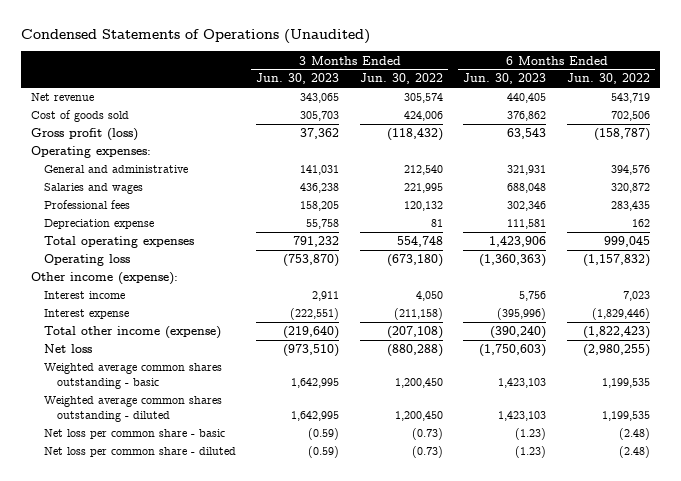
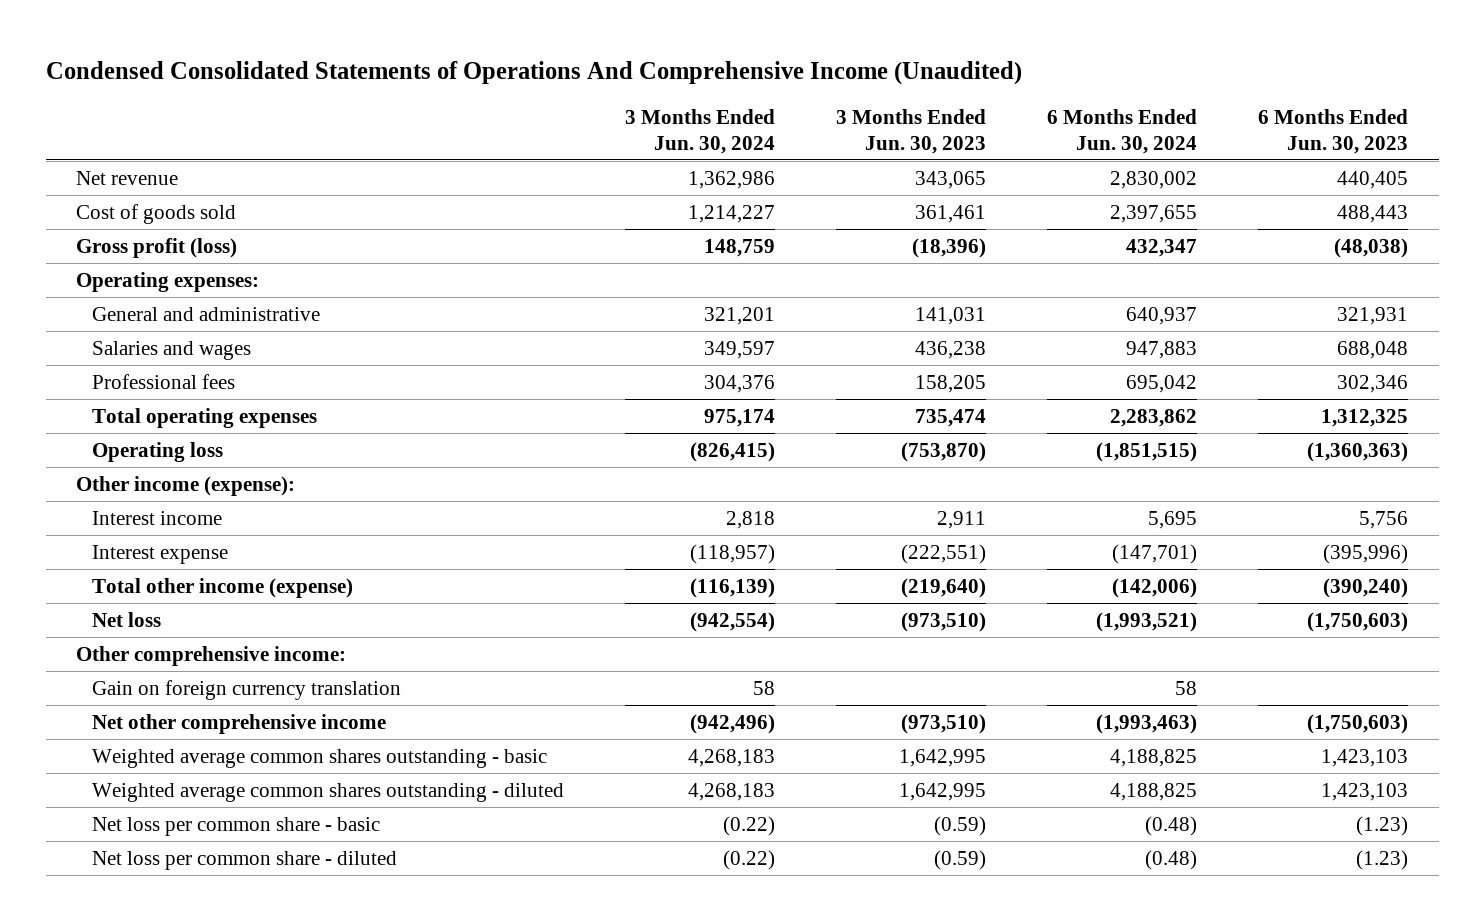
[20,29,370,45] Condensed Statements of Operations (Unaudited) -> [45,60,1022,85] Condensed Consolidated Statements of Operations And Comprehensive Income (Unaudited)
[359,73,443,85] Jun. 30, 2022 -> none
[566,73,650,85] Jun. 30, 2022 -> none
none -> [625,108,776,154] 3 Months Ended Jun. 30, 2024
none -> [1047,108,1198,154] 6 Months Ended Jun. 30, 2024
[300,111,340,122] 305,703 -> [915,204,987,223] 361,461
[507,111,547,122] 376,862 -> [1337,204,1409,223] 488,443
[300,128,340,140] 37,362 -> [912,237,987,258] (18,396)
[507,128,547,140] 63,543 -> [1334,237,1409,258] (48,038)
[43,219,154,230] Depreciation expense -> none
[293,236,340,248] 791,232 -> [915,408,987,427] 735,474
[489,236,547,248] 1,423,906 -> [1321,408,1409,427] 1,312,325
none -> [76,645,347,666] Other comprehensive income:
none -> [91,679,401,700] Gain on foreign currency translation
none -> [91,713,386,734] Net other comprehensive income

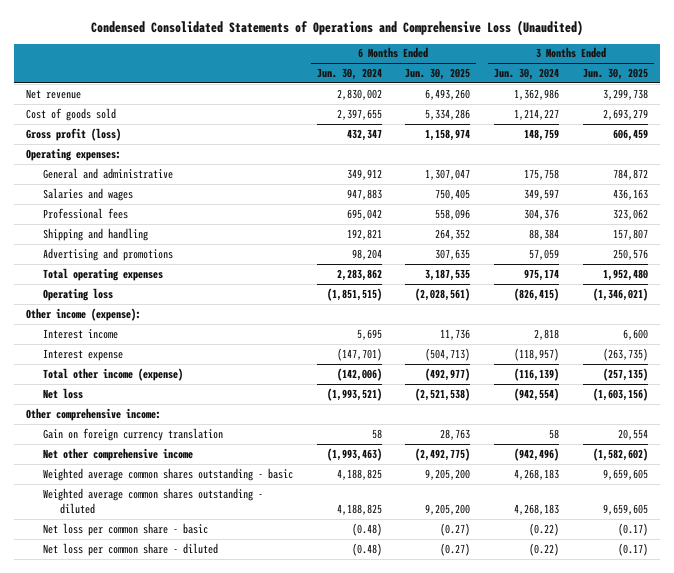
[45,60,1022,85] Condensed Consolidated Statements of Operations And Comprehensive Income (Unaudited) -> [90,19,583,36] Condensed Consolidated Statements of Operations and Comprehensive Loss (Unaudited)
[836,108,987,154] 3 Months Ended Jun. 30, 2023 -> none
[1258,108,1409,154] 6 Months Ended Jun. 30, 2023 -> none
none -> [405,68,471,81] Jun. 30, 2025
none -> [583,68,649,81] Jun. 30, 2025
[704,306,776,325] 321,201 -> [524,168,560,180] 175,758
[1126,306,1198,325] 640,937 -> [346,168,382,180] 349,912
none -> [42,227,148,241] Shipping and handling
none -> [42,247,173,261] Advertising and promotions

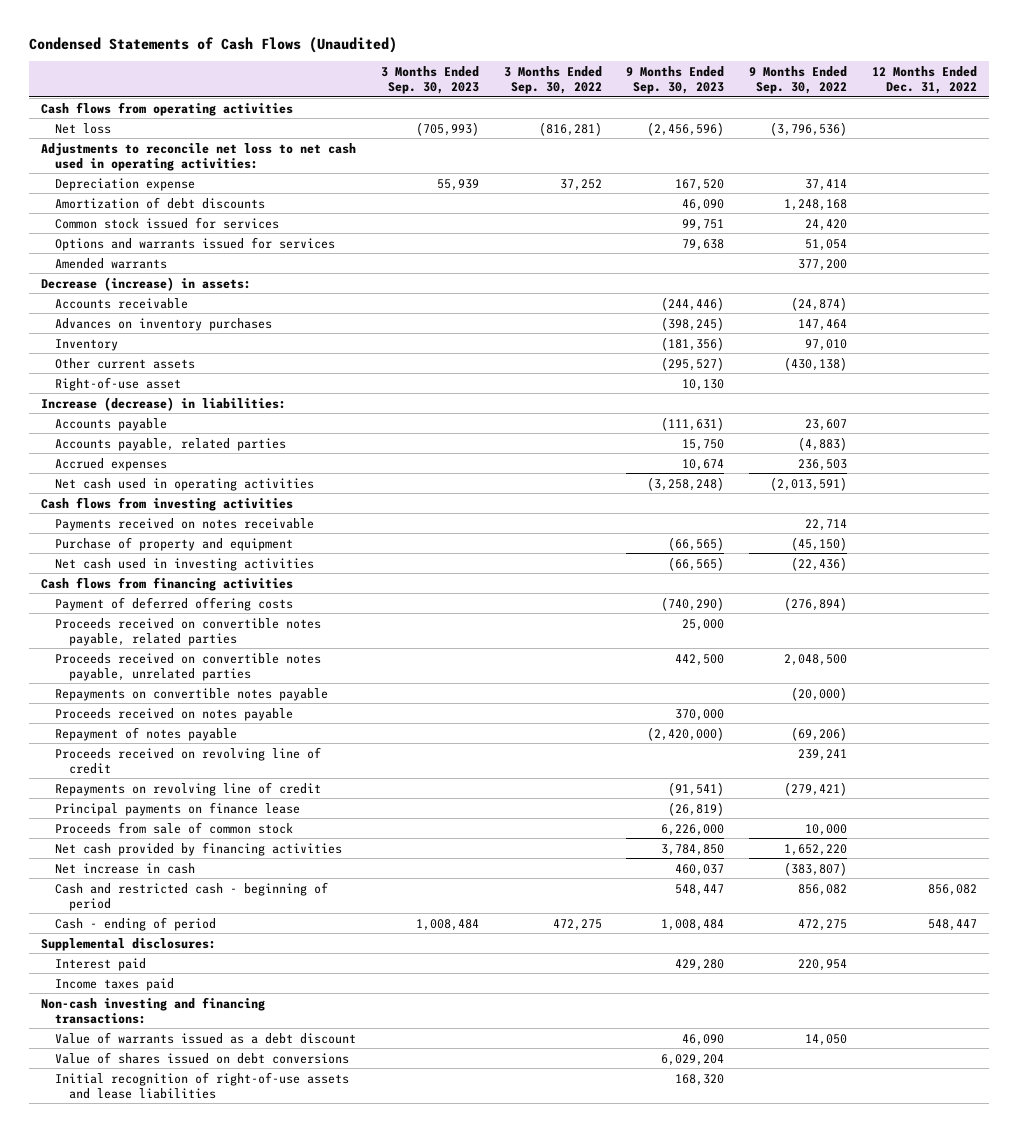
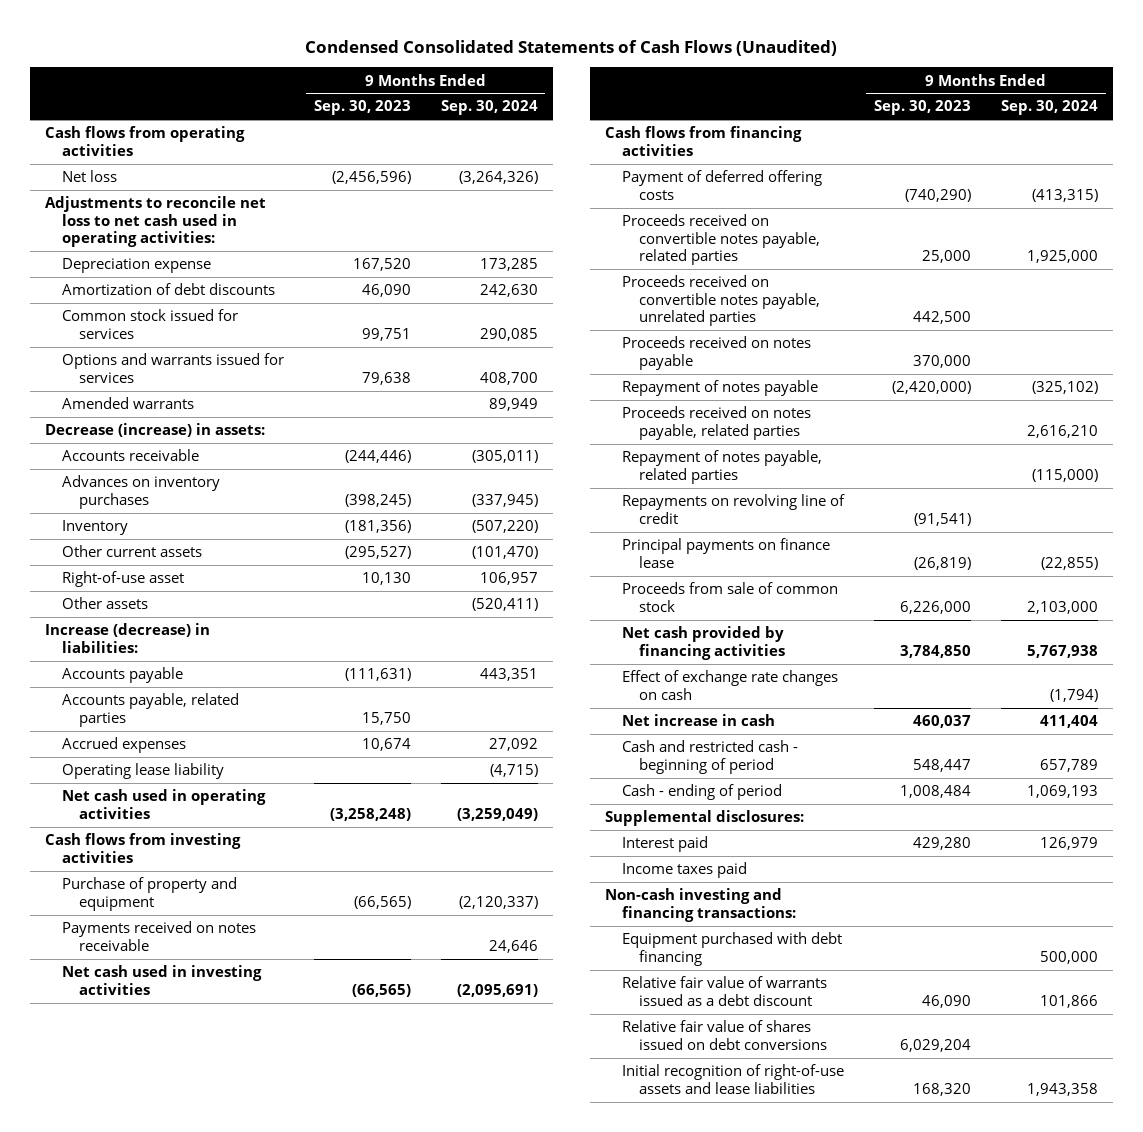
[29,36,398,53] Condensed Statements of Cash Flows (Unaudited) -> [305,39,838,56] Condensed Consolidated Statements of Cash Flows (Unaudited)
[381,65,480,94] 3 Months Ended Sep. 30, 2023 -> none
[503,65,602,94] 3 Months Ended Sep. 30, 2022 -> none
[748,65,847,94] 9 Months Ended Sep. 30, 2022 -> none
[871,65,977,94] 12 Months Ended Dec. 31, 2022 -> none
none -> [440,100,538,116] Sep. 30, 2024
none -> [61,597,148,610] Other assets
none -> [61,763,224,780] Operating lease liability
[55,517,315,531] Payments received on notes receivable -> [61,921,256,951] Payments received on notes receivable
[55,687,329,701] Repayments on convertible notes payable -> none
[55,746,322,774] Proceeds received on revolving line of credit -> none
none -> [621,406,811,440] Proceeds received on notes payable, related parties
none -> [621,450,822,484] Repayment of notes payable, related parties
none -> [621,670,838,700] Effect of exchange rate changes on cash
none -> [621,932,842,966] Equipment purchased with debt financing
[55,1031,357,1044] Value of warrants issued as a debt discount -> [621,976,827,1006] Relative fair value of warrants issued as a debt discount
[55,1051,350,1064] Value of shares issued on debt conversions -> [621,1020,827,1050] Relative fair value of shares issued on debt conversions

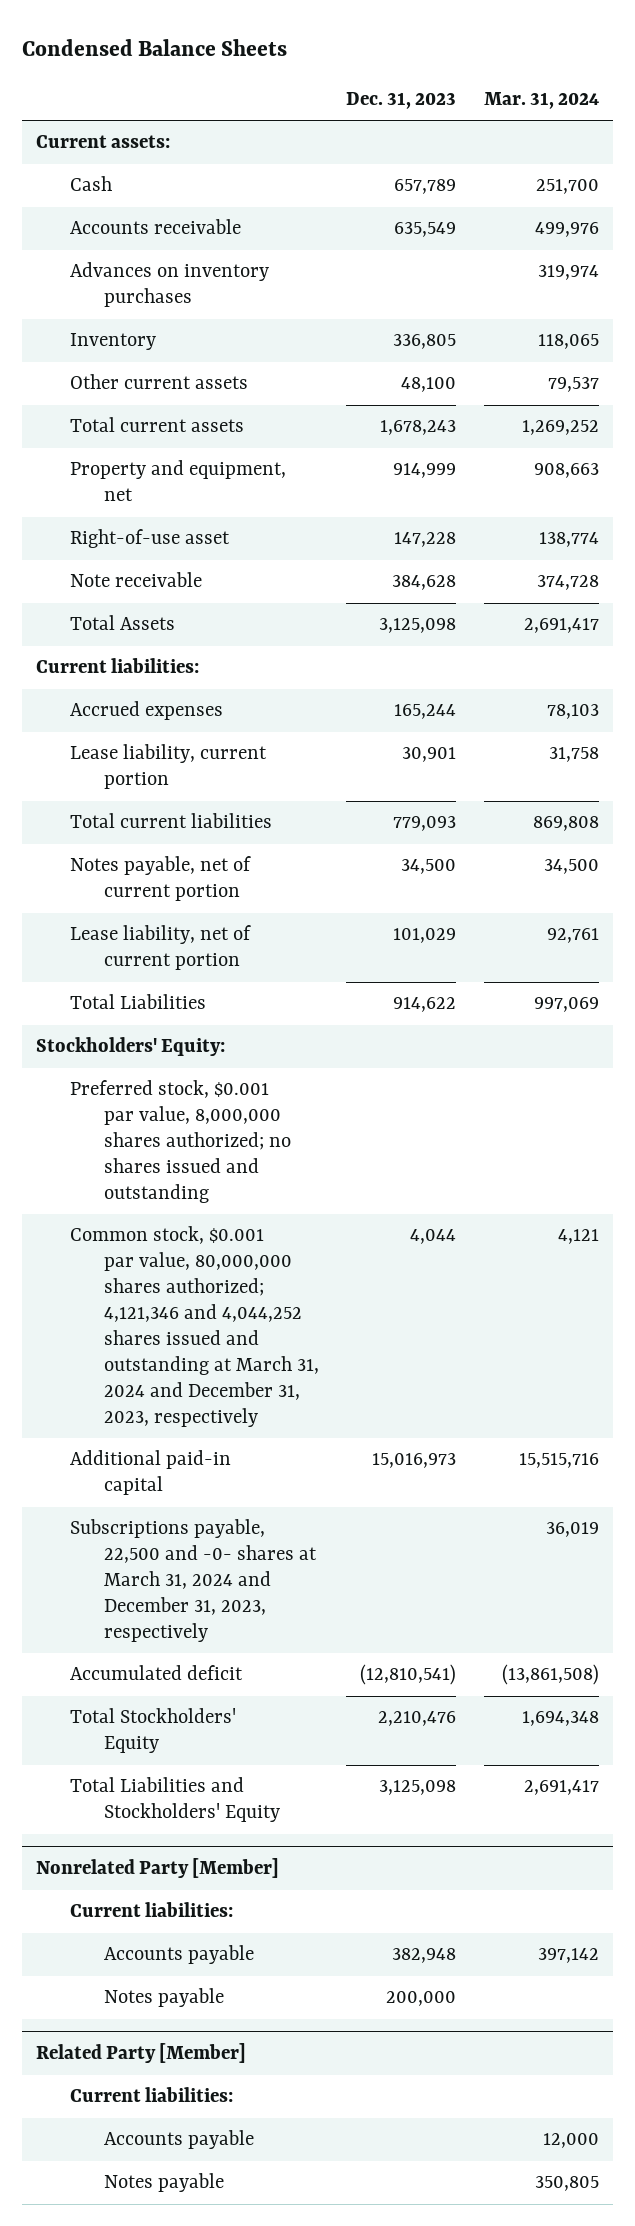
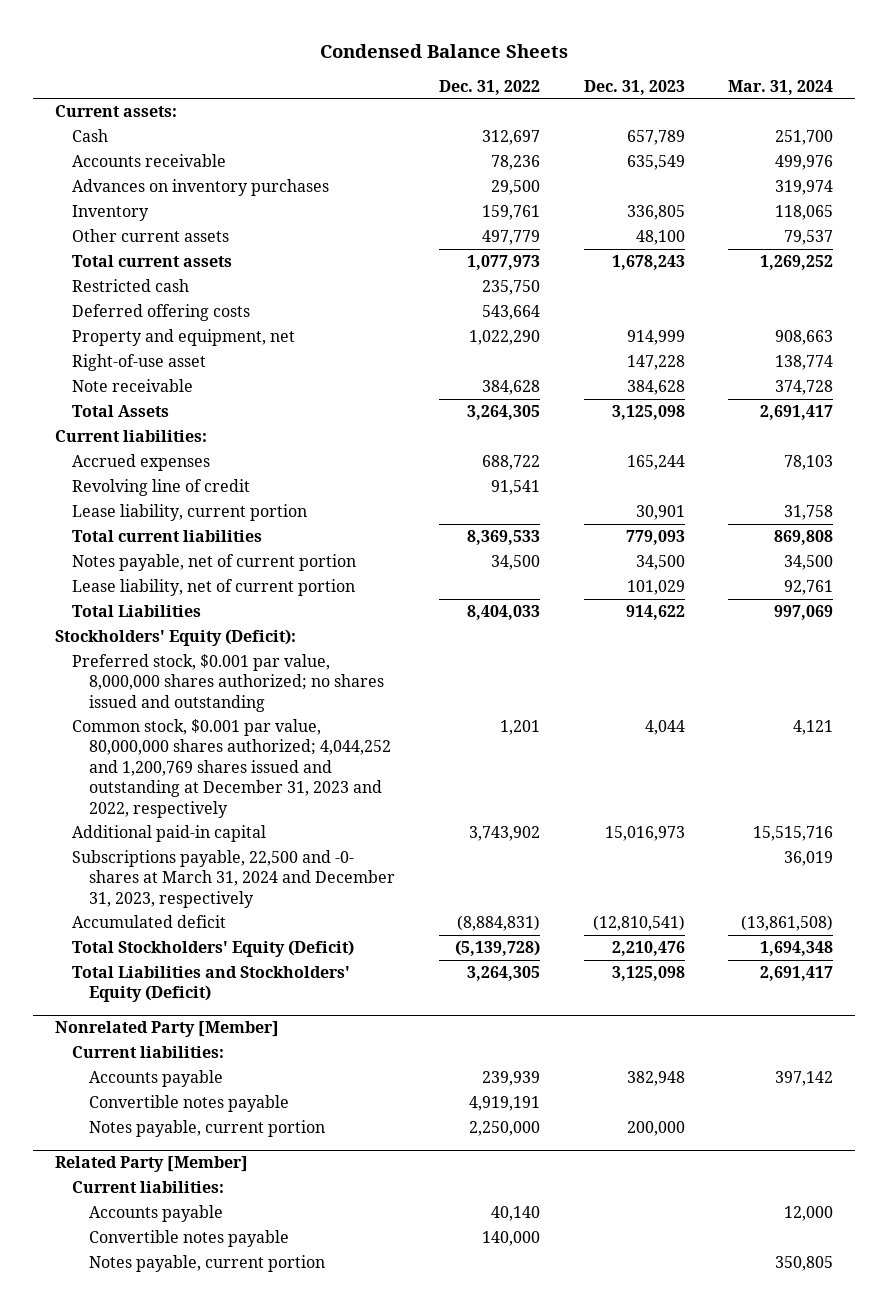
none -> [438,79,540,95] Dec. 31, 2022
none -> [72,278,190,292] Restricted cash
none -> [72,303,251,321] Deferred offering costs
none -> [72,478,251,496] Revolving line of credit
[35,1037,225,1057] Stockholders' Equity: -> [54,628,296,646] Stockholders' Equity (Deficit):
[69,1226,319,1428] Common stock, $0.001 par value, 80,000,000 shares authorized; 4,121,346 and 4,044,252 shares issued and outstanding at March 31, 2024 and December 31, 2023, respectively -> [72,718,392,818] Common stock, $0.001 par value, 80,000,000 shares authorized; 4,044,252 and 1,200,769 shares issued and outstanding at December 31, 2023 and 2022, respectively
[69,1708,236,1754] Total Stockholders' Equity -> [72,939,355,957] Total Stockholders' Equity (Deficit)
[69,1777,280,1823] Total Liabilities and Stockholders' Equity -> [72,965,351,1003] Total Liabilities and Stockholders' Equity (Deficit)
none -> [89,1094,290,1112] Convertible notes payable
[103,1988,224,2008] Notes payable -> [89,1119,326,1137] Notes payable, current portion
none -> [89,1229,290,1247] Convertible notes payable
[103,2173,224,2193] Notes payable -> [89,1254,326,1272] Notes payable, current portion

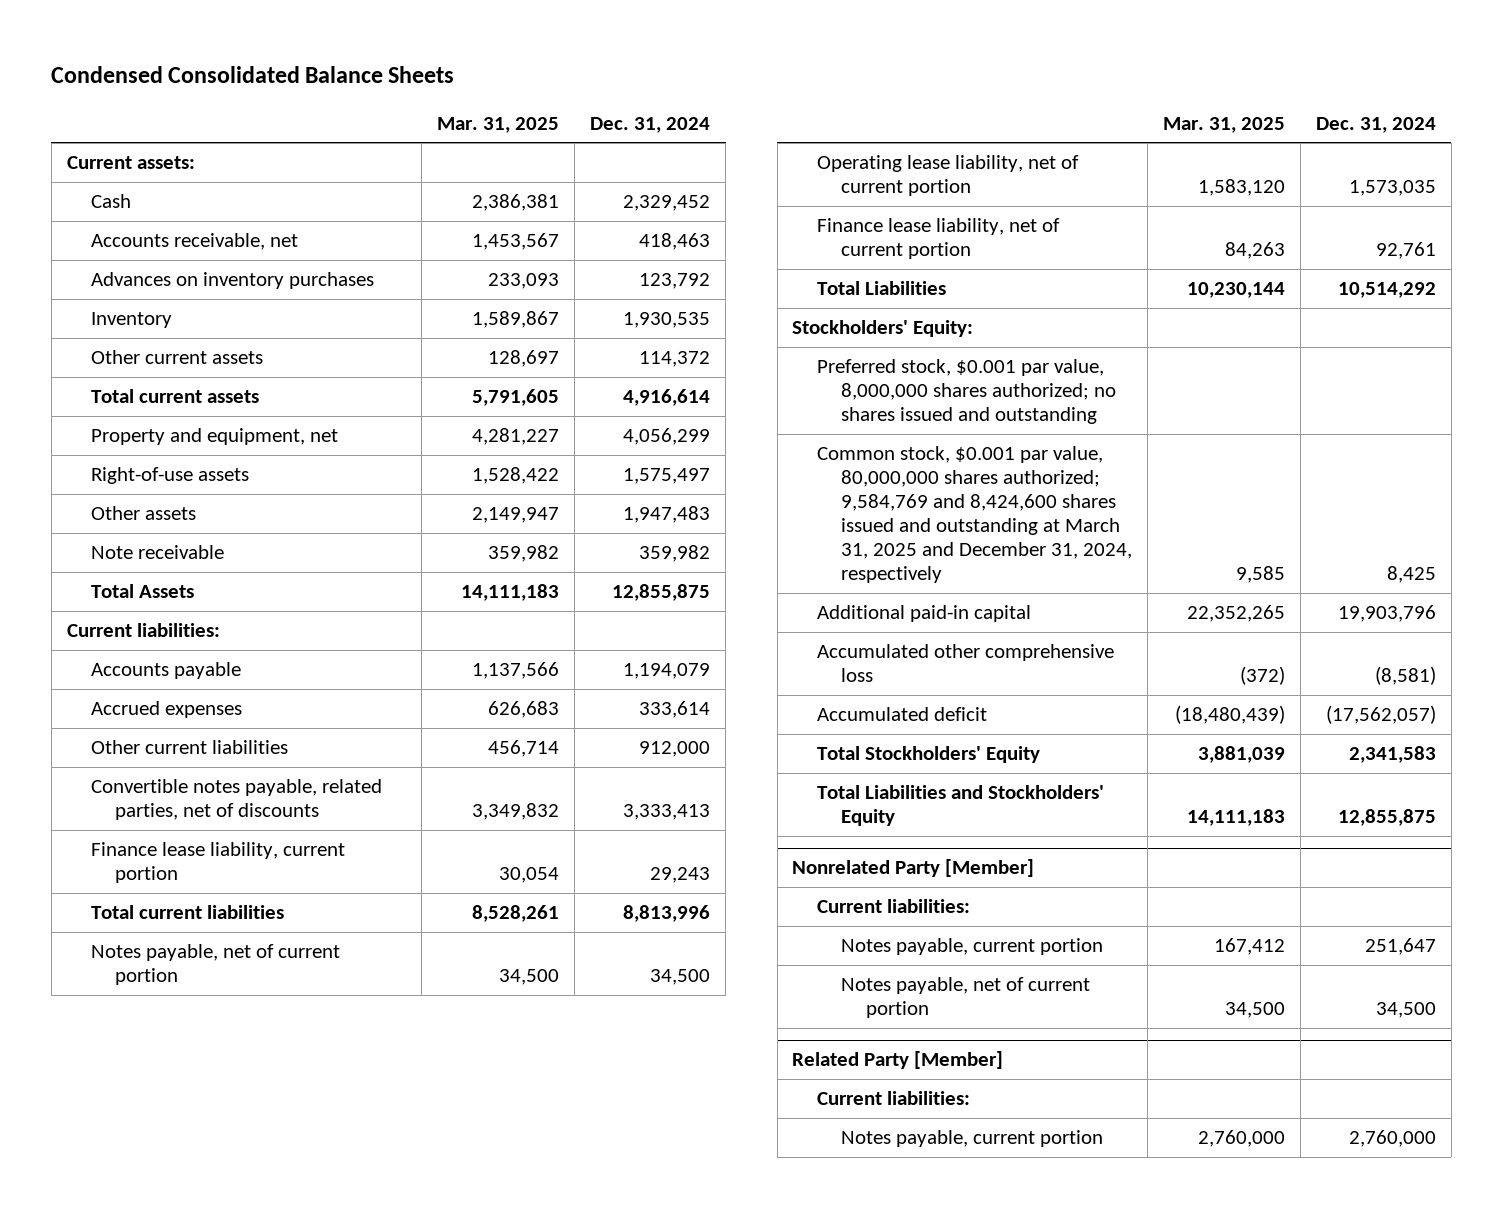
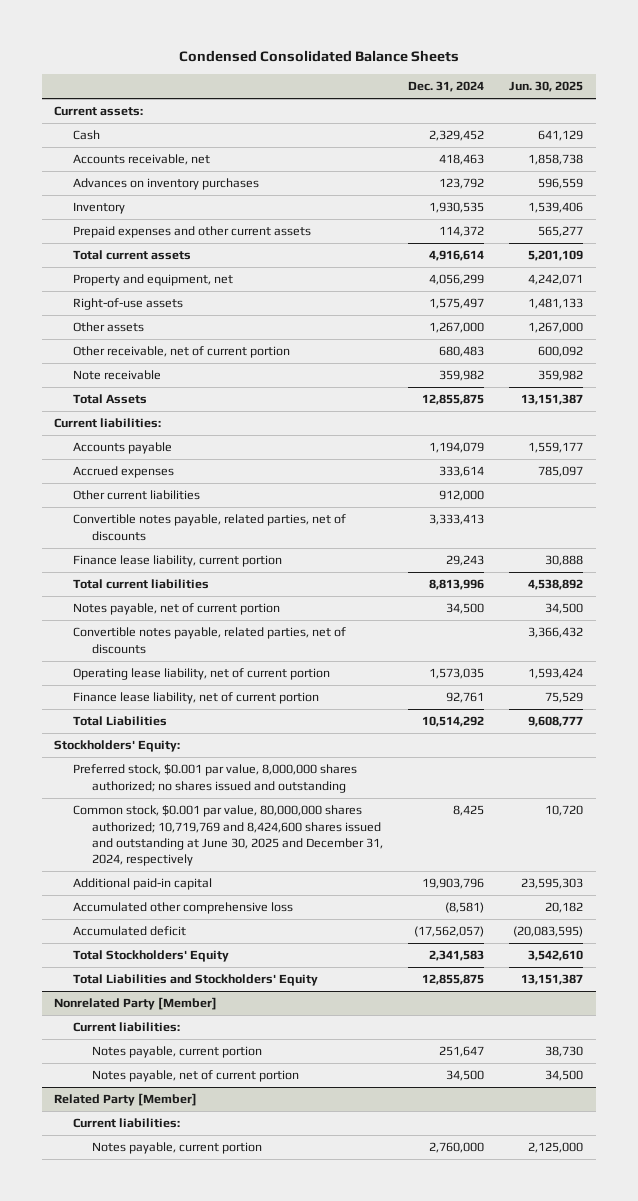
[437,116,560,133] Mar. 31, 2025 -> none
none -> [509,81,584,93] Jun. 30, 2025
[90,350,263,365] Other current assets -> [73,226,312,239] Prepaid expenses and other current assets
[623,506,711,524] 1,947,483 -> [429,322,485,334] 1,267,000
none -> [73,346,291,359] Other receivable, net of current portion
none -> [73,627,347,654] Convertible notes payable, related parties, net of discounts
[816,446,1133,584] Common stock, $0.001 par value, 80,000,000 shares authorized; 9,584,769 and 8,424,600 shares issued and outstanding at March 31, 2025 and December 31, 2024, respectively -> [73,805,384,867] Common stock, $0.001 par value, 80,000,000 shares authorized; 10,719,769 and 8,424,600 shares issued and outstanding at June 30, 2025 and December 31, 2024, respectively

